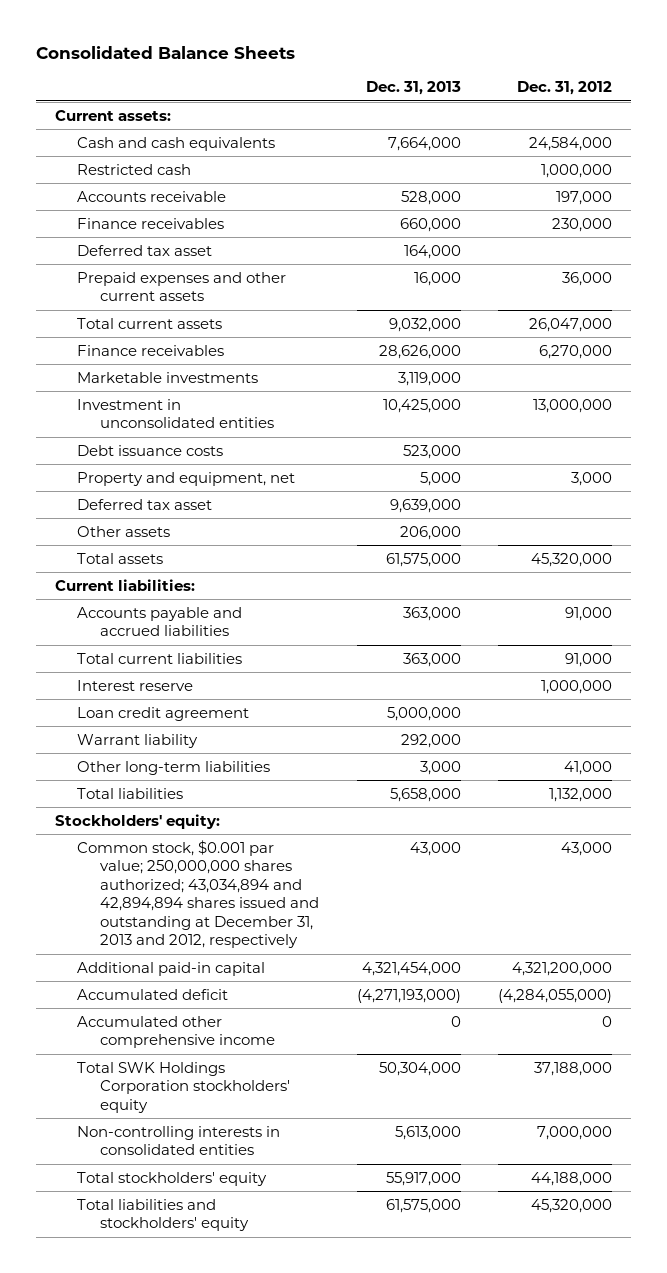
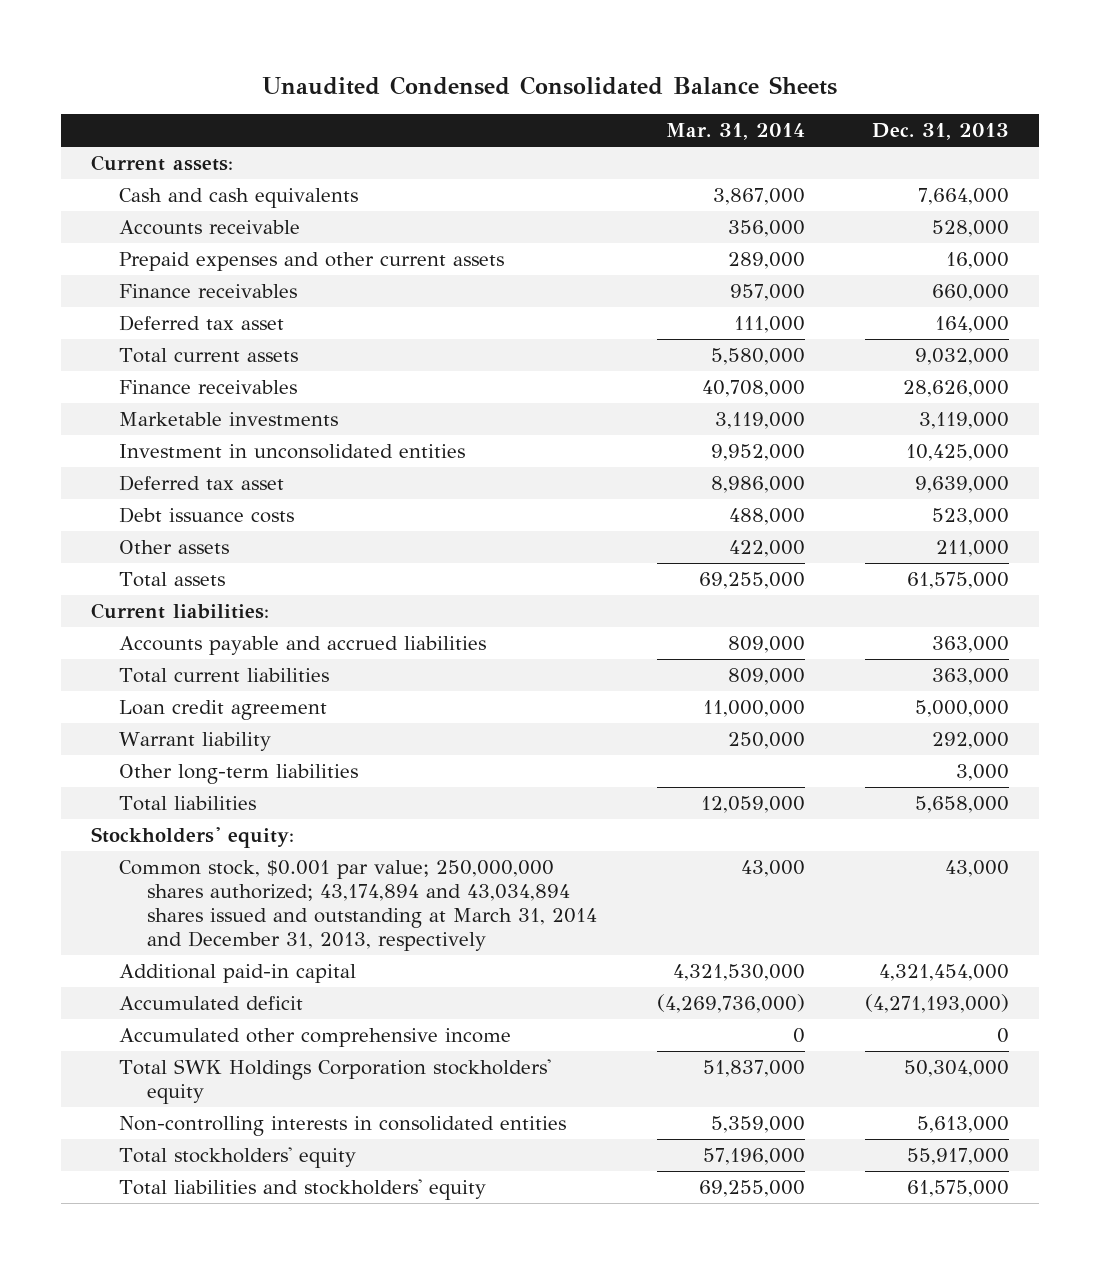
[35,45,295,59] Consolidated Balance Sheets -> [262,75,838,95] Unaudited Condensed Consolidated Balance Sheets
[517,81,613,96] Dec. 31, 2012 -> none
none -> [665,123,805,141] Mar. 31, 2014
[77,163,192,175] Restricted cash -> none
[77,271,287,302] Prepaid expenses and other current assets -> [119,251,505,271] Prepaid expenses and other current assets
[77,471,296,486] Property and equipment, net -> none
[77,444,224,456] Debt issuance costs -> [119,506,295,523] Debt issuance costs
[399,525,461,540] 206,000 -> [936,539,1010,557] 211,000
[77,679,194,691] Interest reserve -> none
[77,839,320,949] Common stock, $0.001 par value; 250,000,000 shares authorized; 43,034,894 and 42,894,894 shares issued and outstanding at December 31, 2013 and 2012, respectively -> [119,859,597,951] Common stock, $0.001 par value; 250,000,000 shares authorized; 43,174,894 and 43,034,894 shares issued and outstanding at March 31, 2014 and December 31, 2013, respectively

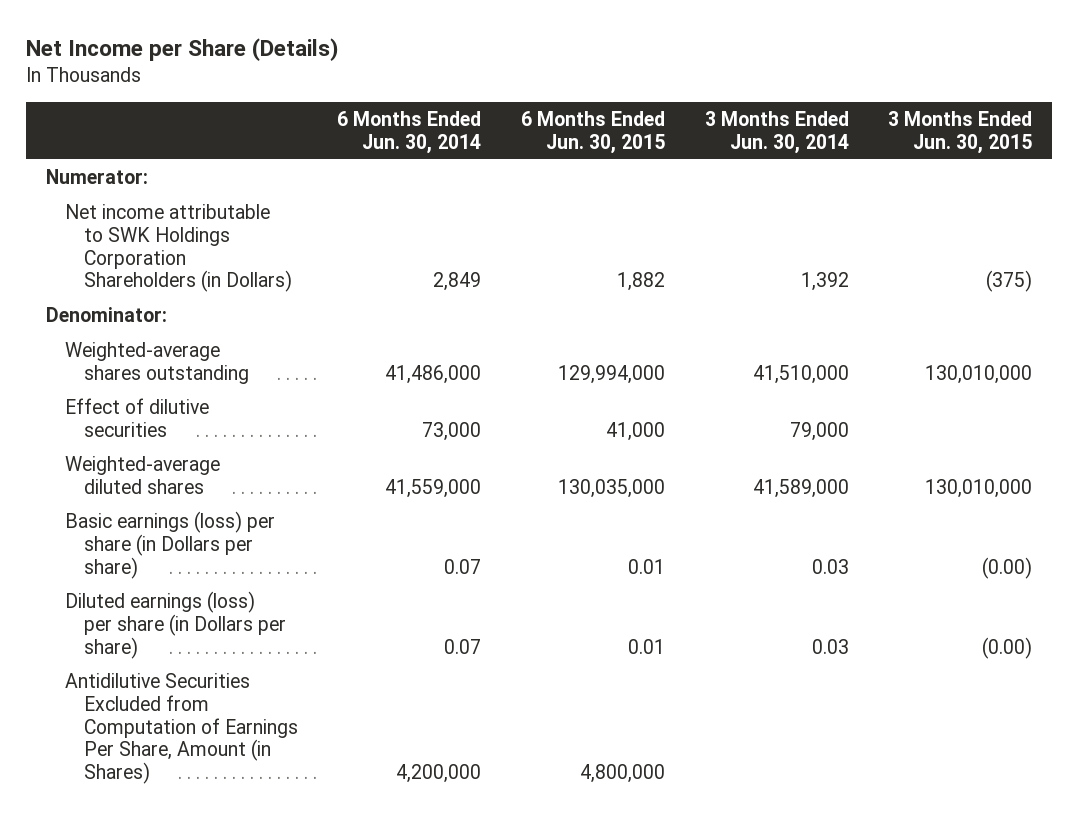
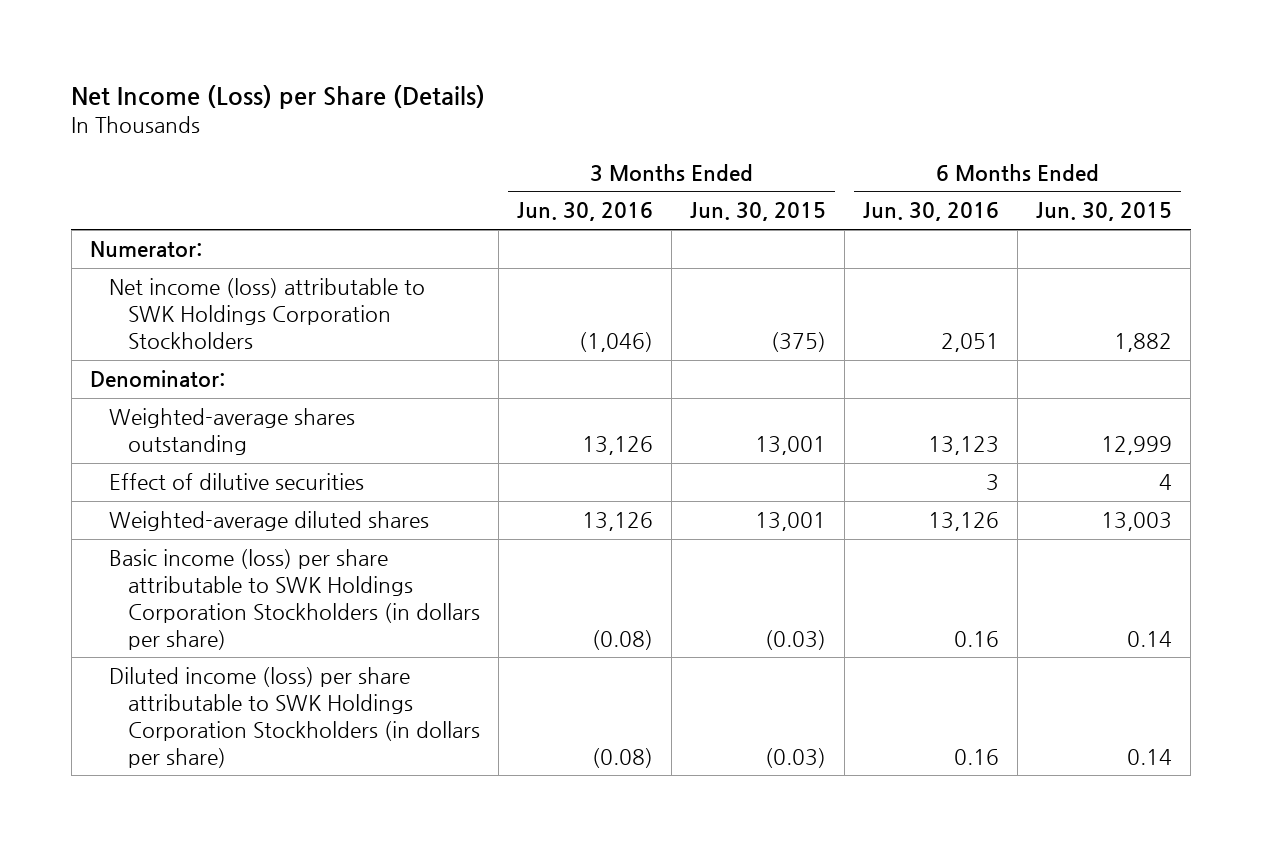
[26,38,339,62] Net Income per Share (Details) -> [71,84,486,109] Net Income (Loss) per Share (Details)
[337,110,482,154] 6 Months Ended Jun. 30, 2014 -> none
[704,110,849,154] 3 Months Ended Jun. 30, 2014 -> none
none -> [517,202,654,222] Jun. 30, 2016
none -> [863,202,1000,222] Jun. 30, 2016
[64,204,292,293] Net income attributable to SWK Holdings Corporation Shareholders (in Dollars) -> [108,278,425,349] Net income (loss) attributable to SWK Holdings Corporation Stockholders
[64,673,298,785] Antidilutive Securities Excluded from Computation of Earnings Per Share, Amount (in Shares) -> none
[557,364,665,384] 129,994,000 -> [1101,436,1173,456] 12,999
[925,364,1033,384] 130,010,000 -> [755,436,827,456] 13,001
[605,421,665,441] 41,000 -> [1159,474,1173,491] 4
[557,478,665,498] 130,035,000 -> [1101,512,1173,532] 13,003
[925,478,1033,498] 130,010,000 -> [755,512,827,532] 13,001
[64,511,275,579] Basic earnings (loss) per share (in Dollars per share) -> [108,549,481,650] Basic income (loss) per share attributable to SWK Holdings Corporation Stockholders (in dollars per share)
[627,558,665,574] 0.01 -> [1127,630,1173,647] 0.14
[982,556,1033,579] (0.00) -> [765,629,827,650] (0.03)
[64,591,286,659] Diluted earnings (loss) per share (in Dollars per share) -> [108,667,481,768] Diluted income (loss) per share attributable to SWK Holdings Corporation Stockholders (in dollars per share)
[627,638,665,654] 0.01 -> [1127,748,1173,765] 0.14
[982,636,1033,659] (0.00) -> [765,747,827,768] (0.03)

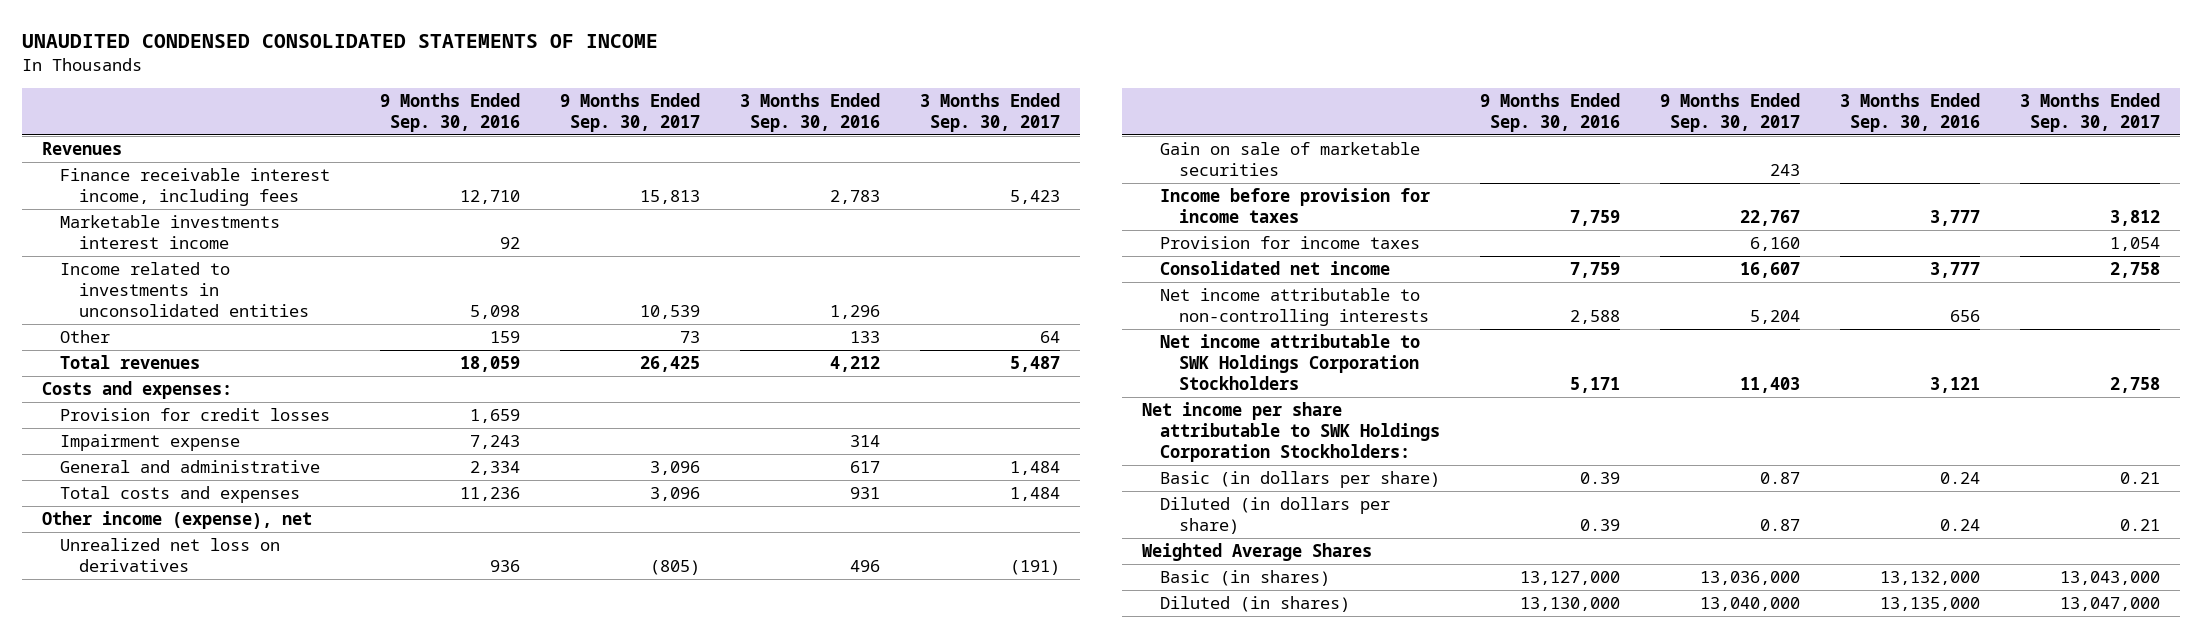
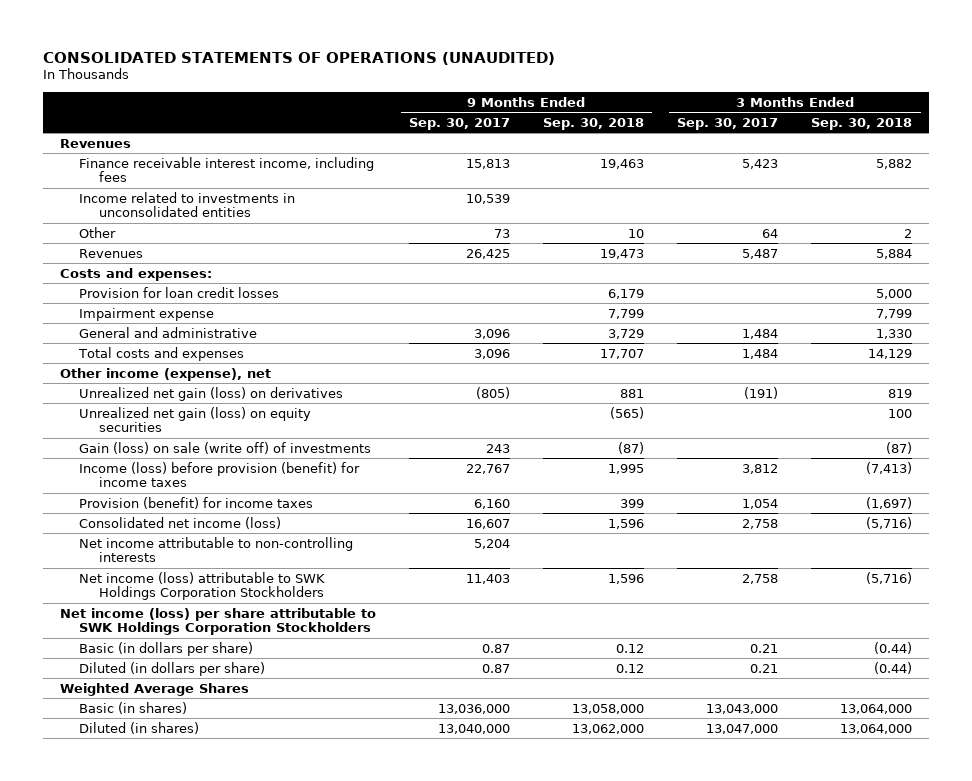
[21,34,658,49] UNAUDITED CONDENSED CONSOLIDATED STATEMENTS OF INCOME -> [43,51,556,65] CONSOLIDATED STATEMENTS OF OPERATIONS (UNAUDITED)
[380,92,521,132] 9 Months Ended Sep. 30, 2016 -> none
[739,92,880,132] 3 Months Ended Sep. 30, 2016 -> none
none -> [543,117,645,130] Sep. 30, 2018
none -> [811,117,913,130] Sep. 30, 2018
[60,214,281,250] Marketable investments interest income -> none
[60,354,201,369] Total revenues -> [79,248,144,258] Revenues
[60,407,331,421] Provision for credit losses -> [79,286,280,298] Provision for loan credit losses
[60,537,281,573] Unrealized net loss on derivatives -> [79,386,344,401] Unrealized net gain (loss) on derivatives
none -> [79,406,312,433] Unrealized net gain (loss) on equity securities
[1160,141,1421,177] Gain on sale of marketable securities -> [79,441,372,454] Gain (loss) on sale (write off) of investments
[1160,187,1431,224] Income before provision for income taxes -> [79,461,361,488] Income (loss) before provision (benefit) for income taxes
[1160,235,1421,249] Provision for income taxes -> [79,496,314,509] Provision (benefit) for income taxes
[1160,260,1391,275] Consolidated net income -> [79,516,282,529] Consolidated net income (loss)
[1160,333,1421,391] Net income attributable to SWK Holdings Corporation Stockholders -> [79,571,326,601] Net income (loss) attributable to SWK Holdings Corporation Stockholders
[1141,401,1441,463] Net income per share attributable to SWK Holdings Corporation Stockholders: -> [59,607,376,636] Net income (loss) per share attributable to SWK Holdings Corporation Stockholders

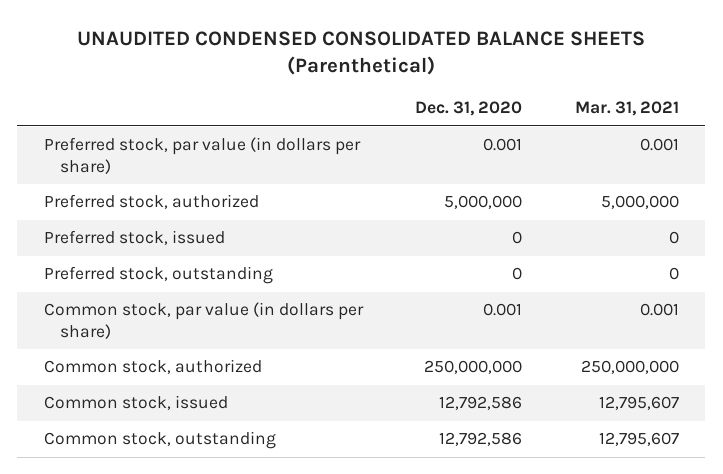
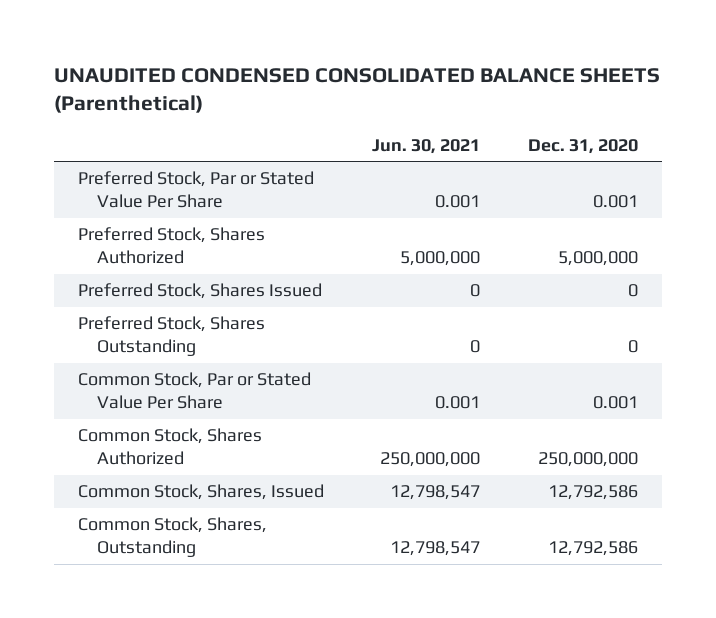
[574,101,679,117] Mar. 31, 2021 -> none
none -> [372,138,481,154] Jun. 30, 2021
[43,137,361,175] Preferred stock, par value (in dollars per share) -> [77,171,314,209] Preferred Stock, Par or Stated Value Per Share
[43,194,259,210] Preferred stock, authorized -> [77,227,265,265] Preferred Stock, Shares Authorized
[43,230,225,246] Preferred stock, issued -> [77,283,322,300] Preferred Stock, Shares Issued
[43,266,273,285] Preferred stock, outstanding -> [77,316,265,357] Preferred Stock, Shares Outstanding
[43,302,364,340] Common stock, par value (in dollars per share) -> [77,372,311,410] Common Stock, Par or Stated Value Per Share
[43,359,262,375] Common stock, authorized -> [77,428,262,466] Common Stock, Shares Authorized
[43,395,228,411] Common stock, issued -> [77,484,324,501] Common Stock, Shares, Issued
[43,431,276,450] Common stock, outstanding -> [77,517,267,558] Common Stock, Shares, Outstanding

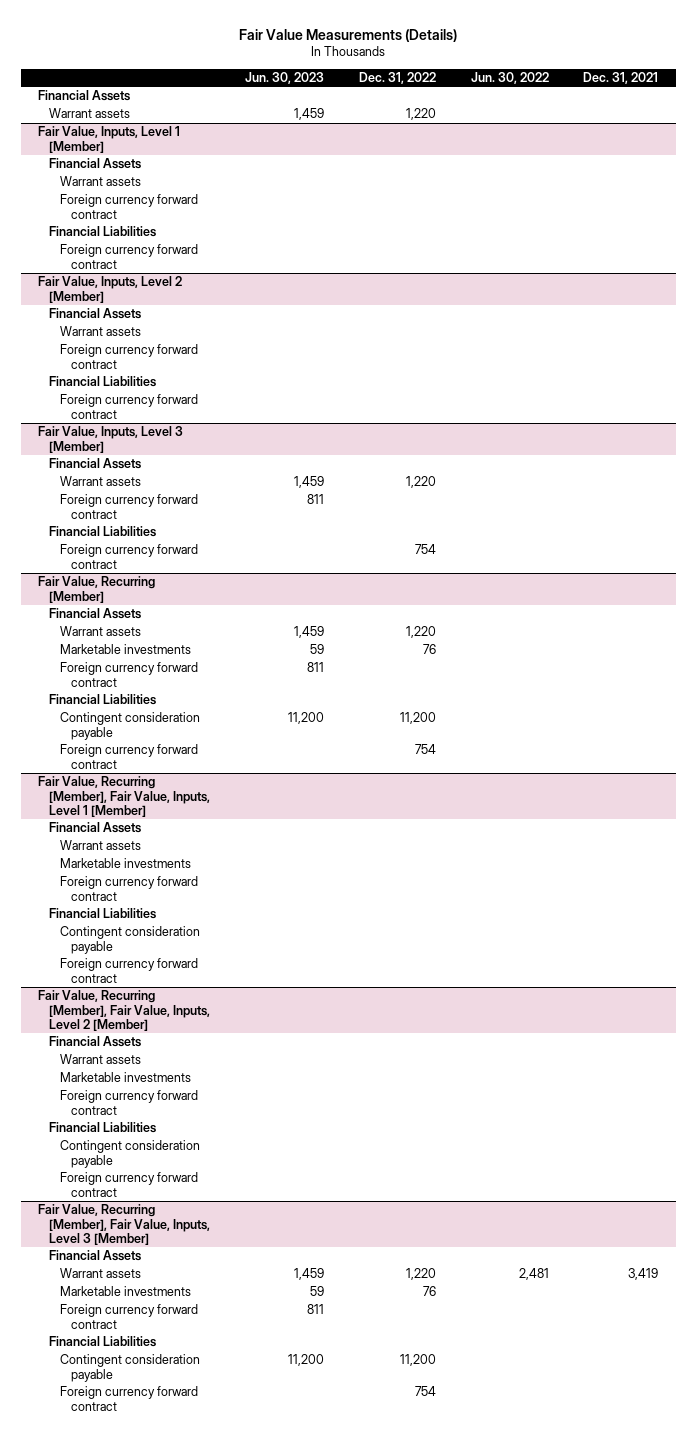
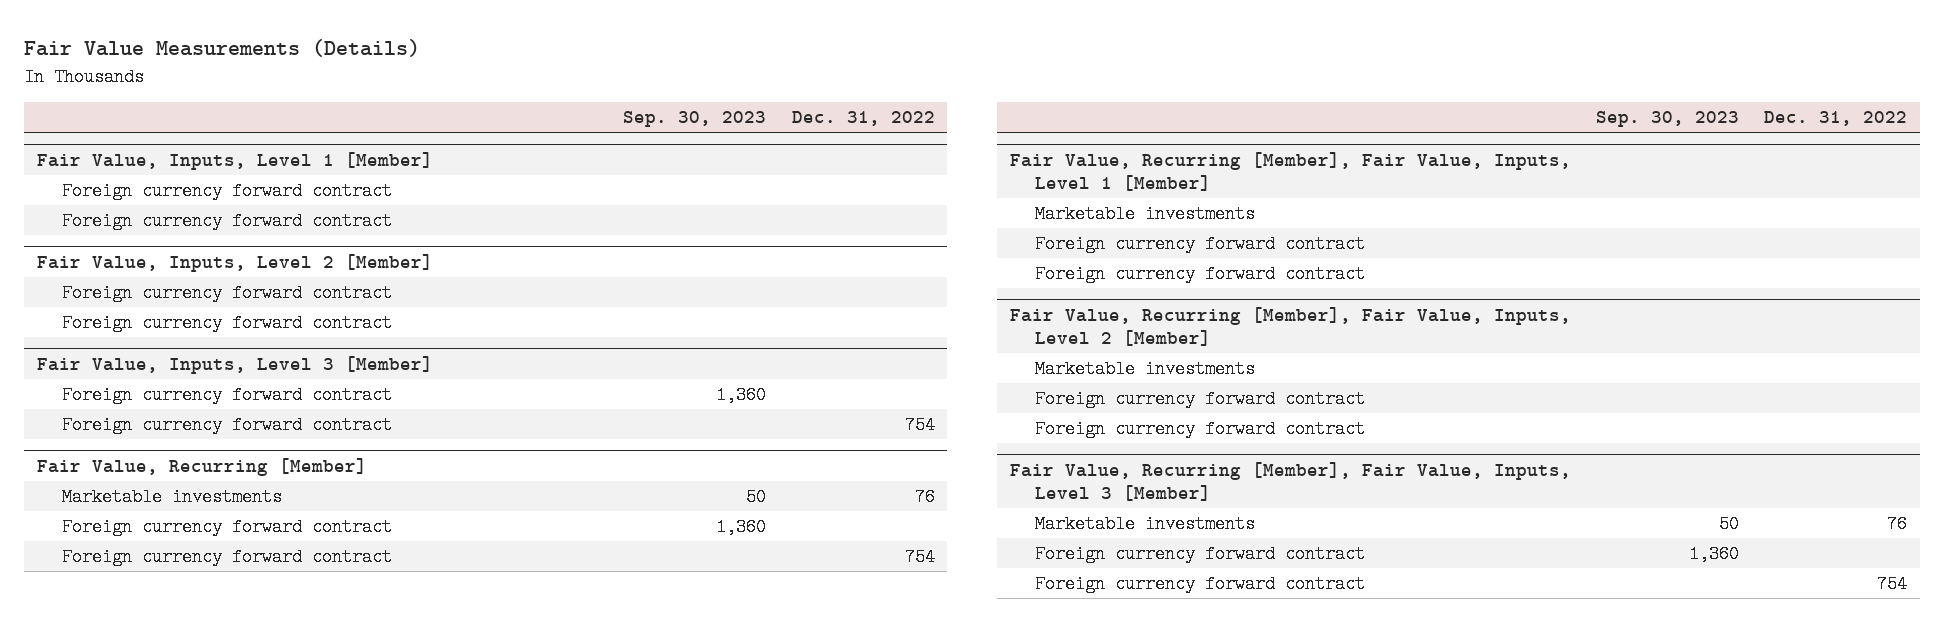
[244,71,324,84] Jun. 30, 2023 -> none
[470,71,549,84] Jun. 30, 2022 -> none
[583,71,659,84] Dec. 31, 2021 -> none
none -> [623,111,767,128] Sep. 30, 2023
[38,90,131,102] Financial Assets -> none
[49,108,131,119] Warrant assets -> none
[49,158,142,170] Financial Assets -> none
[59,176,141,187] Warrant assets -> none
[49,226,157,238] Financial Liabilities -> none
[49,308,142,320] Financial Assets -> none
[59,326,141,337] Warrant assets -> none
[49,376,157,388] Financial Liabilities -> none
[49,458,142,470] Financial Assets -> none
[59,476,141,487] Warrant assets -> none
[49,526,157,538] Financial Liabilities -> none
[49,608,142,620] Financial Assets -> none
[59,626,141,637] Warrant assets -> none
[49,694,157,706] Financial Liabilities -> none
[59,712,200,740] Contingent consideration payable -> none
[49,822,142,834] Financial Assets -> none
[59,840,141,851] Warrant assets -> none
[49,908,157,920] Financial Liabilities -> none
[59,926,200,954] Contingent consideration payable -> none
[49,1036,142,1048] Financial Assets -> none
[59,1054,141,1065] Warrant assets -> none
[49,1122,157,1134] Financial Liabilities -> none
[59,1140,200,1168] Contingent consideration payable -> none
[49,1250,142,1262] Financial Assets -> none
[59,1268,141,1279] Warrant assets -> none
[49,1336,157,1348] Financial Liabilities -> none
[59,1354,200,1382] Contingent consideration payable -> none

